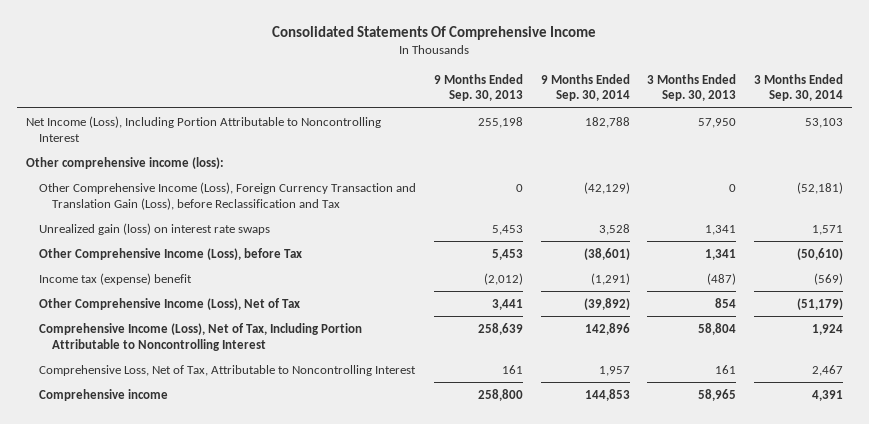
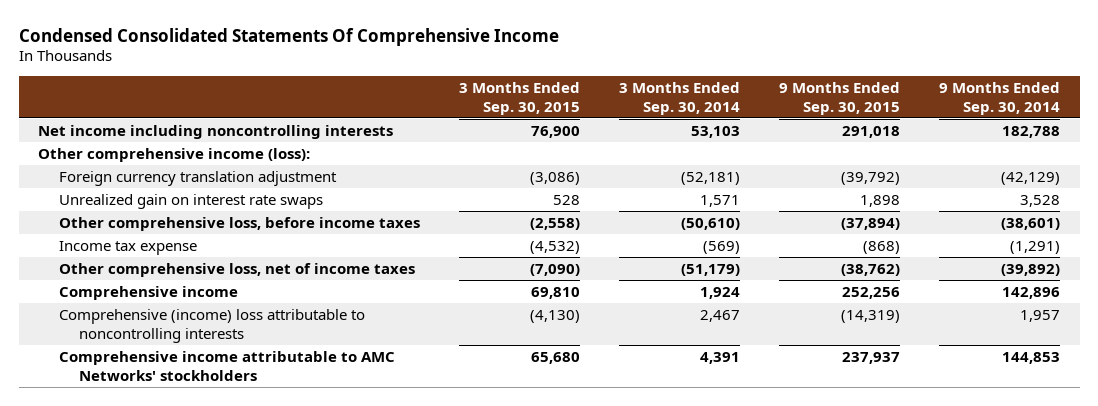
[272,25,597,40] Consolidated Statements Of Comprehensive Income -> [18,27,559,46] Condensed Consolidated Statements Of Comprehensive Income
[433,73,523,102] 9 Months Ended Sep. 30, 2013 -> none
[647,73,737,102] 3 Months Ended Sep. 30, 2013 -> none
none -> [458,81,580,115] 3 Months Ended Sep. 30, 2015
none -> [778,81,900,115] 9 Months Ended Sep. 30, 2015
[25,115,381,142] Net Income (Loss), Including Portion Attributable to Noncontrolling Interest -> [38,124,394,139] Net income including noncontrolling interests
[39,181,417,210] Other Comprehensive Income (Loss), Foreign Currency Transaction and Translation Gain (Loss), before Reclassification and Tax -> [58,170,337,186] Foreign currency translation adjustment
[39,222,271,235] Unrealized gain (loss) on interest rate swaps -> [58,193,323,209] Unrealized gain on interest rate swaps
[39,247,303,260] Other Comprehensive Income (Loss), before Tax -> [58,216,420,231] Other comprehensive loss, before income taxes
[39,272,193,285] Income tax (expense) benefit -> [58,240,197,255] Income tax expense
[39,297,301,310] Other Comprehensive Income (Loss), Net of Tax -> [58,262,415,277] Other comprehensive loss, net of income taxes
[39,322,363,351] Comprehensive Income (Loss), Net of Tax, Including Portion Attributable to Noncontrolling Interest -> [58,285,238,300] Comprehensive income
[39,364,417,376] Comprehensive Loss, Net of Tax, Attributable to Noncontrolling Interest -> [58,308,365,343] Comprehensive (income) loss attributable to noncontrolling interests
[39,388,169,401] Comprehensive income -> [58,350,395,381] Comprehensive income attributable to AMC Networks' stockholders

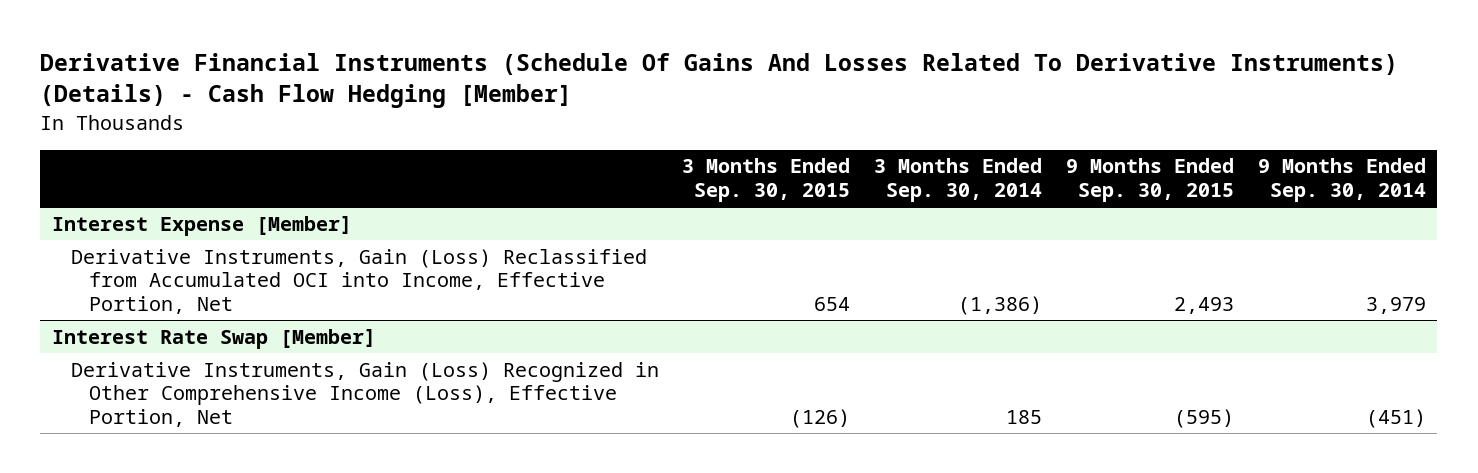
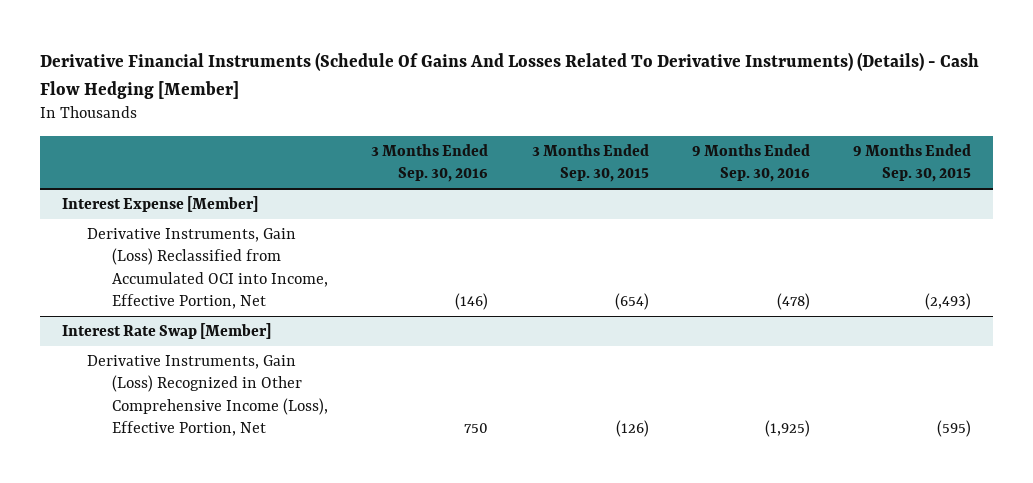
[874,158,1043,202] 3 Months Ended Sep. 30, 2014 -> none
[1257,158,1426,202] 9 Months Ended Sep. 30, 2014 -> none
none -> [371,143,489,183] 3 Months Ended Sep. 30, 2016
none -> [692,143,811,183] 9 Months Ended Sep. 30, 2016
[814,297,851,312] 654 -> [614,293,649,311] (654)
[1173,297,1234,315] 2,493 -> [925,293,972,311] (2,493)

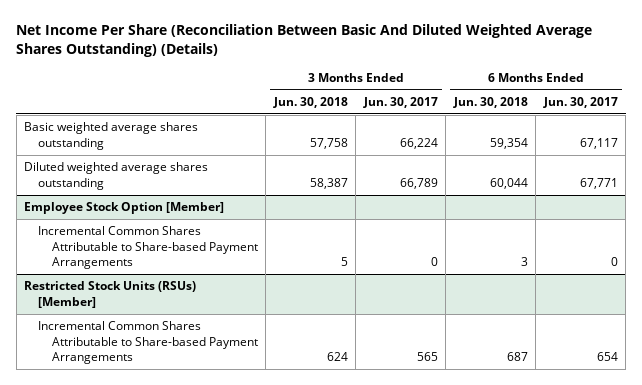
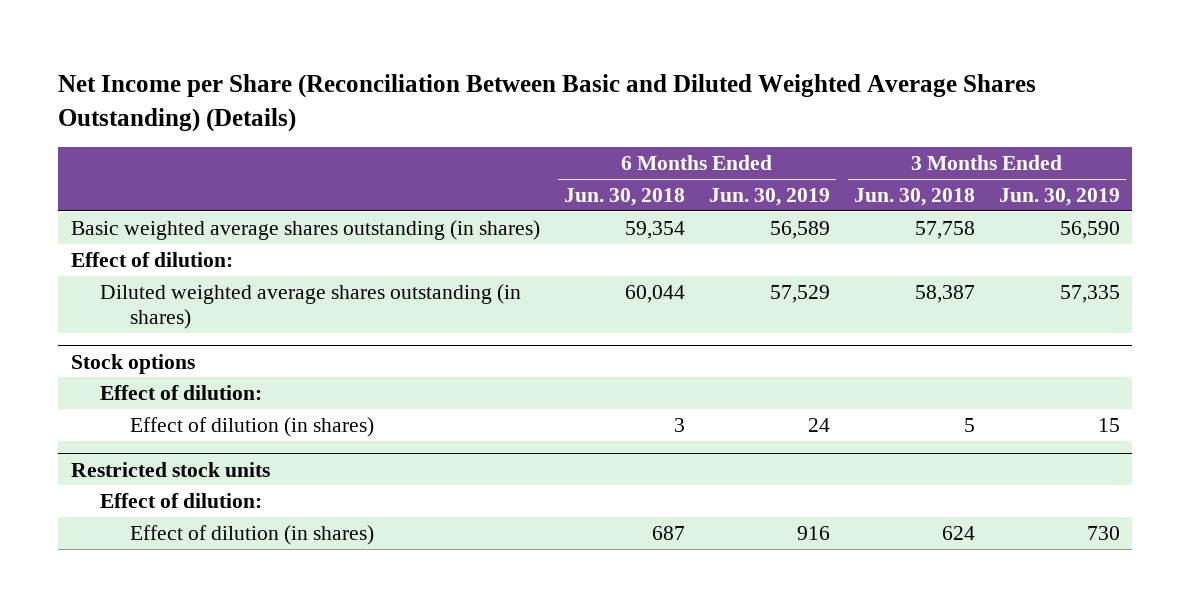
[16,24,593,57] Net Income Per Share (Reconciliation Between Basic And Diluted Weighted Average Shares Outstanding) (Details) -> [58,74,1037,132] Net Income per Share (Reconciliation Between Basic and Diluted Weighted Average Shares Outstanding) (Details)
[362,97,438,109] Jun. 30, 2017 -> none
[542,97,618,109] Jun. 30, 2017 -> none
none -> [708,187,830,206] Jun. 30, 2019
none -> [999,187,1121,206] Jun. 30, 2019
[24,122,199,150] Basic weighted average shares outstanding -> [70,219,540,240] Basic weighted average shares outstanding (in shares)
none -> [70,251,233,267] Effect of dilution:
[24,162,209,190] Diluted weighted average shares outstanding -> [100,283,522,330] Diluted weighted average shares outstanding (in shares)
[24,202,225,215] Employee Stock Option [Member] -> [70,353,195,374] Stock options
none -> [100,384,263,400] Effect of dilution:
[38,226,258,270] Incremental Common Shares Attributable to Share-based Payment Arrangements -> [130,416,375,437] Effect of dilution (in shares)
[24,281,197,308] Restricted Stock Units (RSUs) [Member] -> [70,461,270,477] Restricted stock units
none -> [100,492,263,508] Effect of dilution:
[38,321,258,365] Incremental Common Shares Attributable to Share-based Payment Arrangements -> [130,524,375,545] Effect of dilution (in shares)

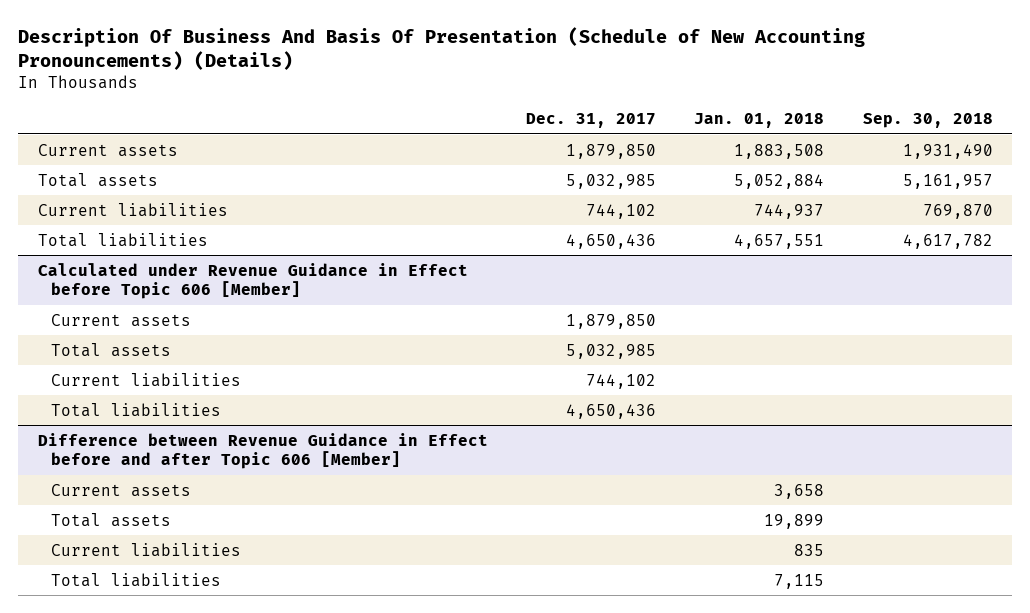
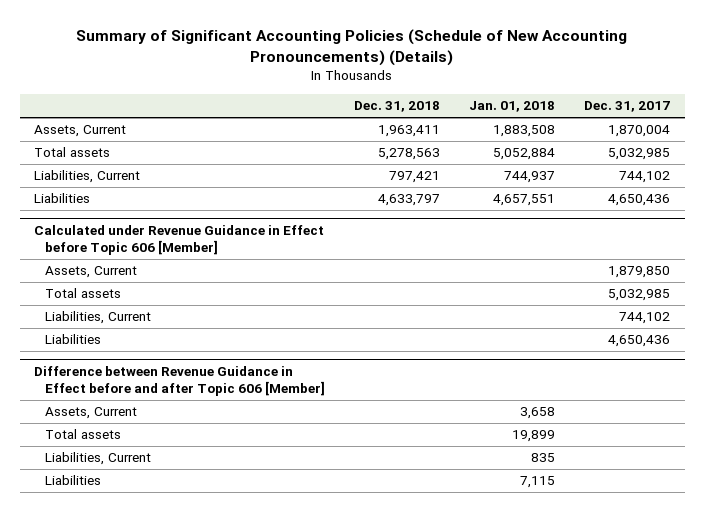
[18,26,866,70] Description Of Business And Basis Of Presentation (Schedule of New Accounting Pronouncements) (Details) -> [76,28,628,66] Summary of Significant Accounting Policies (Schedule of New Accounting Pronouncements) (Details)
[862,113,993,129] Sep. 30, 2018 -> none
none -> [353,101,440,113] Dec. 31, 2018
[37,143,178,157] Current assets -> [34,125,127,138] Assets, Current
[565,143,656,159] 1,879,850 -> [608,125,671,138] 1,870,004
[37,202,228,217] Current liabilities -> [34,170,141,184] Liabilities, Current
[37,232,208,247] Total liabilities -> [34,193,91,204] Liabilities
[50,313,191,327] Current assets -> [44,266,137,279] Assets, Current
[50,372,241,387] Current liabilities -> [44,311,151,325] Liabilities, Current
[50,402,221,417] Total liabilities -> [44,334,101,345] Liabilities
[50,483,191,497] Current assets -> [44,407,137,420] Assets, Current
[50,542,241,557] Current liabilities -> [44,452,151,466] Liabilities, Current
[50,572,221,587] Total liabilities -> [44,475,101,486] Liabilities

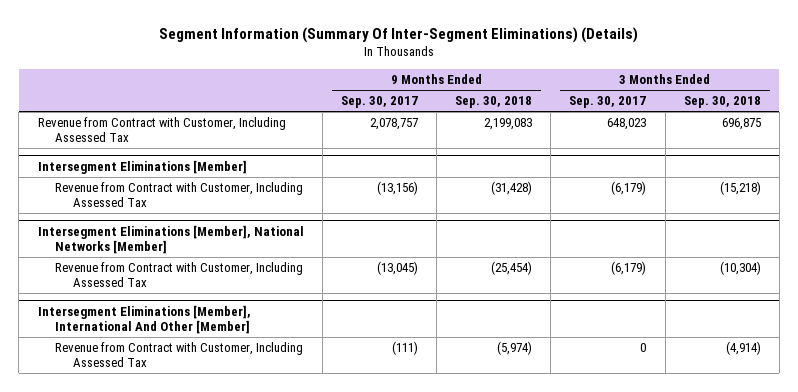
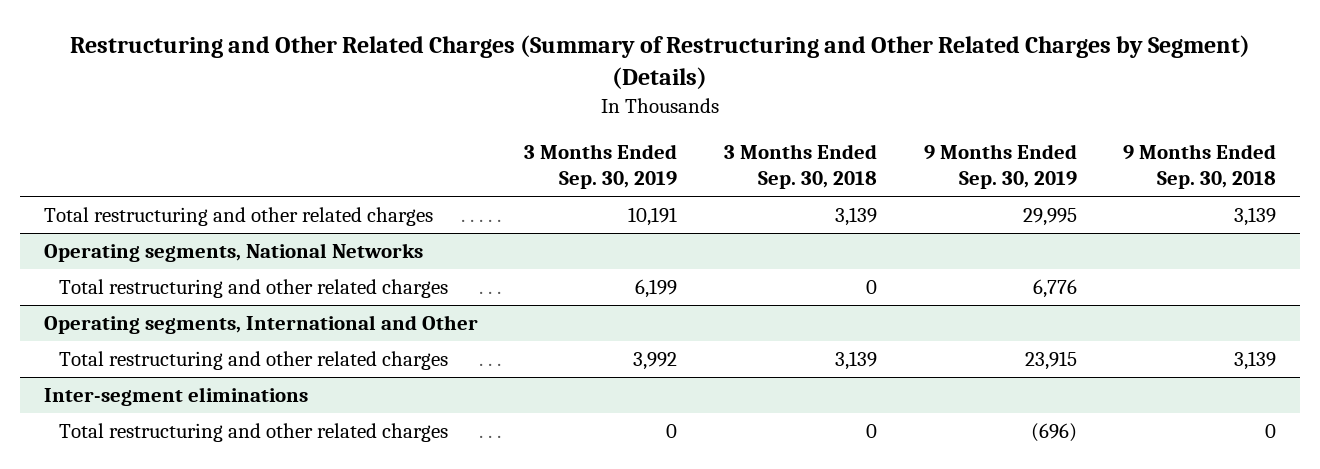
[159,26,639,43] Segment Information (Summary Of Inter-Segment Eliminations) (Details) -> [70,34,1251,90] Restructuring and Other Related Charges (Summary of Restructuring and Other Related Charges by Segment) (Details)
[340,96,418,109] Sep. 30, 2017 -> none
[569,96,647,109] Sep. 30, 2017 -> none
none -> [524,143,678,190] 3 Months Ended Sep. 30, 2019
none -> [923,143,1077,190] 9 Months Ended Sep. 30, 2019
[37,117,286,143] Revenue from Contract with Customer, Including Assessed Tax -> none
[55,182,304,208] Revenue from Contract with Customer, Including Assessed Tax -> none
[37,224,304,255] Intersegment Eliminations [Member], National Networks [Member] -> none
[55,262,304,288] Revenue from Contract with Customer, Including Assessed Tax -> none
[37,304,251,335] Intersegment Eliminations [Member], International And Other [Member] -> none
[55,342,304,368] Revenue from Contract with Customer, Including Assessed Tax -> none
none -> [43,206,433,226] Total restructuring and other related charges
none -> [43,242,423,262] Operating segments, National Networks
none -> [59,278,449,298] Total restructuring and other related charges
none -> [43,314,478,334] Operating segments, International and Other
none -> [59,350,449,370] Total restructuring and other related charges
[37,159,247,174] Intersegment Eliminations [Member] -> [43,386,308,406] Inter-segment eliminations
none -> [59,422,449,442] Total restructuring and other related charges

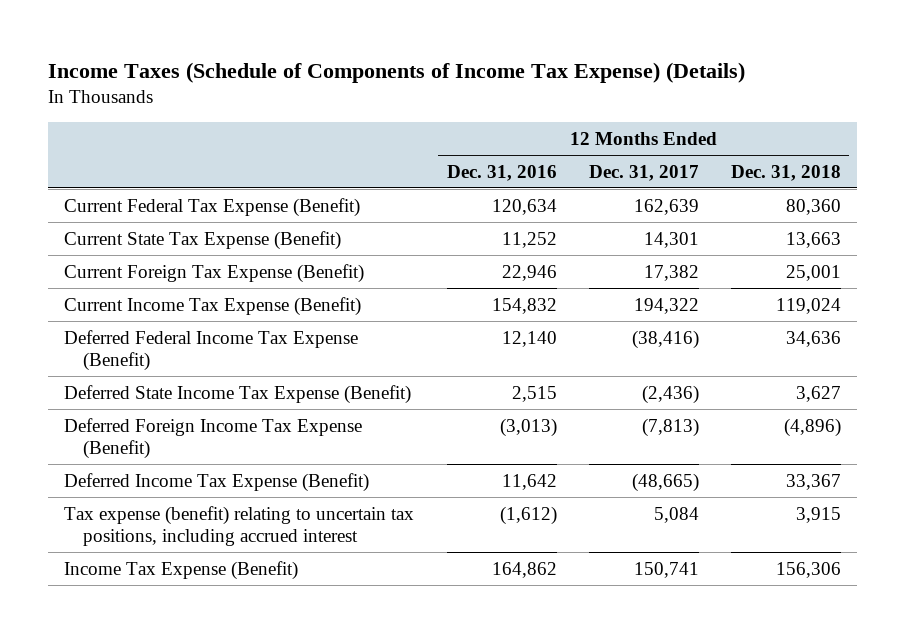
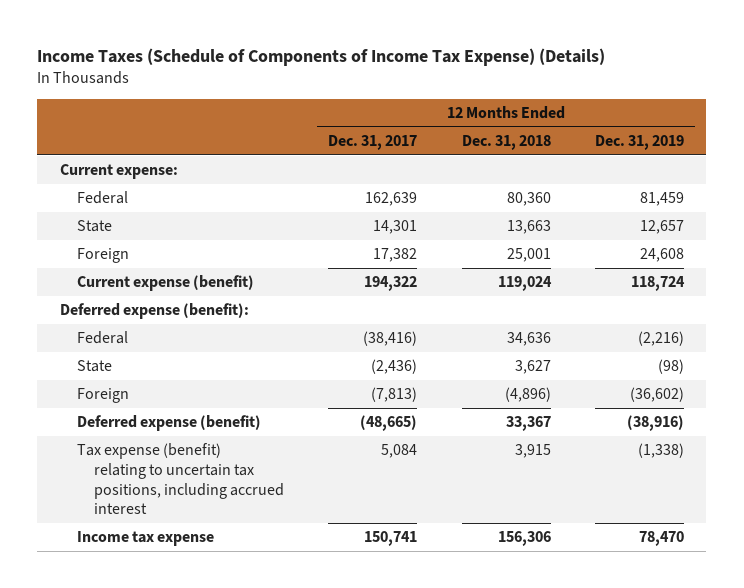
[446,164,557,181] Dec. 31, 2016 -> none
none -> [595,134,685,150] Dec. 31, 2019
none -> [59,164,178,180] Current expense:
[64,197,361,217] Current Federal Tax Expense (Benefit) -> [76,191,128,205] Federal
[64,230,342,250] Current State Tax Expense (Benefit) -> [76,220,112,233] State
[64,263,365,283] Current Foreign Tax Expense (Benefit) -> [76,248,129,264] Foreign
[64,296,362,316] Current Income Tax Expense (Benefit) -> [76,275,254,292] Current expense (benefit)
none -> [59,303,249,320] Deferred expense (benefit):
[64,329,359,372] Deferred Federal Income Tax Expense (Benefit) -> [76,331,128,345] Federal
[64,384,412,404] Deferred State Income Tax Expense (Benefit) -> [76,360,112,373] State
[64,417,363,460] Deferred Foreign Income Tax Expense (Benefit) -> [76,388,129,404] Foreign
[64,472,370,492] Deferred Income Tax Expense (Benefit) -> [76,415,261,432] Deferred expense (benefit)
[64,560,299,580] Income Tax Expense (Benefit) -> [76,531,214,547] Income tax expense

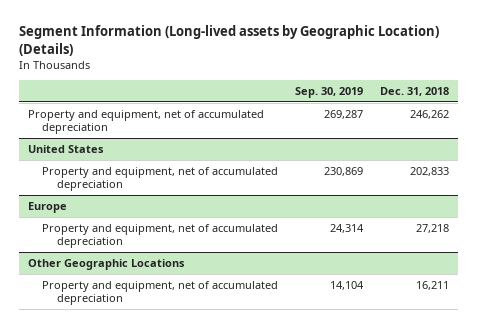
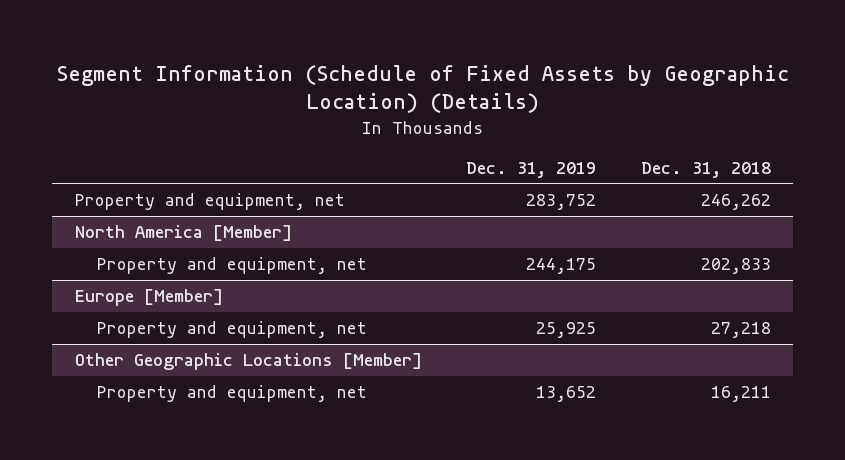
[18,25,439,56] Segment Information (Long-lived assets by Geographic Location) (Details) -> [56,64,789,113] Segment Information (Schedule of Fixed Assets by Geographic Location) (Details)
[295,86,364,98] Sep. 30, 2019 -> none
none -> [466,161,597,178] Dec. 31, 2019
[27,110,264,135] Property and equipment, net of accumulated depreciation -> [74,193,345,211] Property and equipment, net
[27,145,104,154] United States -> [74,225,292,242] North America [Member]
[42,167,279,192] Property and equipment, net of accumulated depreciation -> [97,257,368,275] Property and equipment, net
[27,202,67,214] Europe -> [74,289,223,307] Europe [Member]
[42,224,279,249] Property and equipment, net of accumulated depreciation -> [97,321,368,339] Property and equipment, net
[27,259,185,271] Other Geographic Locations -> [74,353,422,371] Other Geographic Locations [Member]
[42,281,279,306] Property and equipment, net of accumulated depreciation -> [97,385,368,403] Property and equipment, net

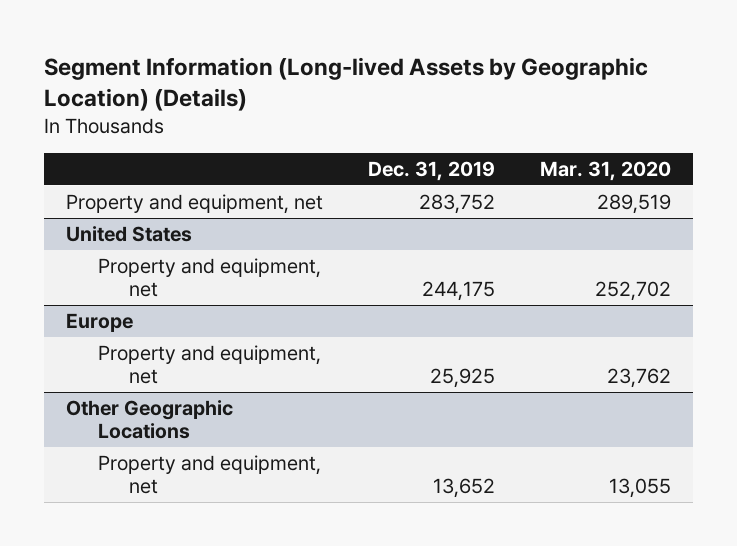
[56,64,789,113] Segment Information (Schedule of Fixed Assets by Geographic Location) (Details) -> [43,57,648,112] Segment Information (Long-lived Assets by Geographic Location) (Details)
[640,161,771,178] Dec. 31, 2018 -> none
none -> [539,161,671,182] Mar. 31, 2020
[74,225,292,242] North America [Member] -> [66,225,193,242] United States
[74,289,223,307] Europe [Member] -> [66,312,134,332] Europe
[74,353,422,371] Other Geographic Locations [Member] -> [66,399,234,440] Other Geographic Locations

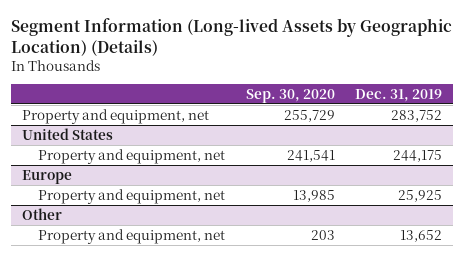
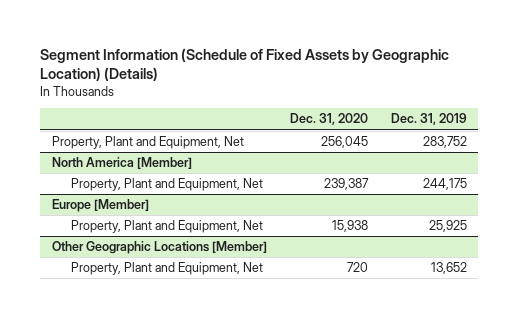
[11,17,453,56] Segment Information (Long-lived Assets by Geographic Location) (Details) -> [40,47,450,81] Segment Information (Schedule of Fixed Assets by Geographic Location) (Details)
[245,88,335,103] Sep. 30, 2020 -> none
none -> [289,113,368,126] Dec. 31, 2020
[21,108,209,124] Property and equipment, net -> [51,136,244,150] Property, Plant and Equipment, Net
[21,127,113,140] United States -> [51,157,192,170] North America [Member]
[37,148,225,164] Property and equipment, net -> [70,178,263,192] Property, Plant and Equipment, Net
[21,169,72,184] Europe -> [51,199,149,213] Europe [Member]
[37,188,225,204] Property and equipment, net -> [70,220,263,234] Property, Plant and Equipment, Net
[21,207,62,220] Other -> [51,241,267,255] Other Geographic Locations [Member]
[37,228,225,244] Property and equipment, net -> [70,262,263,276] Property, Plant and Equipment, Net

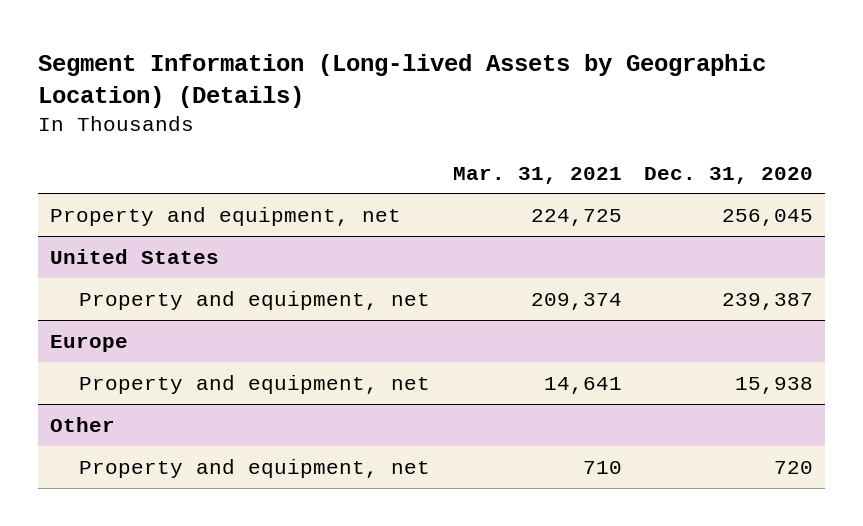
[40,47,450,81] Segment Information (Schedule of Fixed Assets by Geographic Location) (Details) -> [38,53,767,108] Segment Information (Long-lived Assets by Geographic Location) (Details)
[390,113,467,126] Dec. 31, 2019 -> none
none -> [452,166,622,184] Mar. 31, 2021
[51,136,244,150] Property, Plant and Equipment, Net -> [49,206,401,226] Property and equipment, net
[51,157,192,170] North America [Member] -> [49,248,219,264] United States
[70,178,263,192] Property, Plant and Equipment, Net -> [78,290,430,310] Property and equipment, net
[51,199,149,213] Europe [Member] -> [49,334,128,352] Europe
[70,220,263,234] Property, Plant and Equipment, Net -> [78,374,430,394] Property and equipment, net
[51,241,267,255] Other Geographic Locations [Member] -> [49,416,115,432] Other
[70,262,263,276] Property, Plant and Equipment, Net -> [78,458,430,478] Property and equipment, net

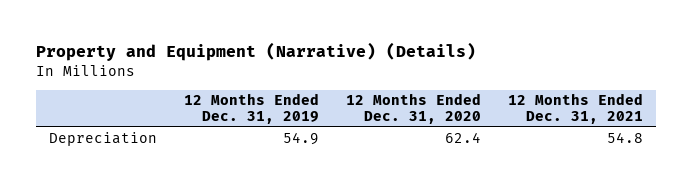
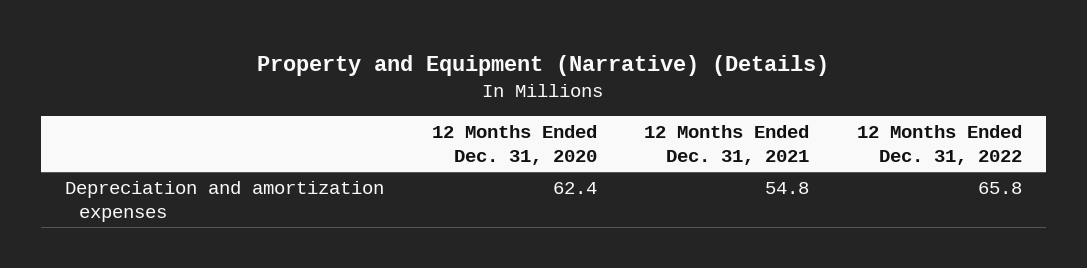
[184,92,320,125] 12 Months Ended Dec. 31, 2019 -> none
none -> [856,125,1022,165] 12 Months Ended Dec. 31, 2022
[49,131,158,146] Depreciation -> [64,181,384,222] Depreciation and amortization expenses

